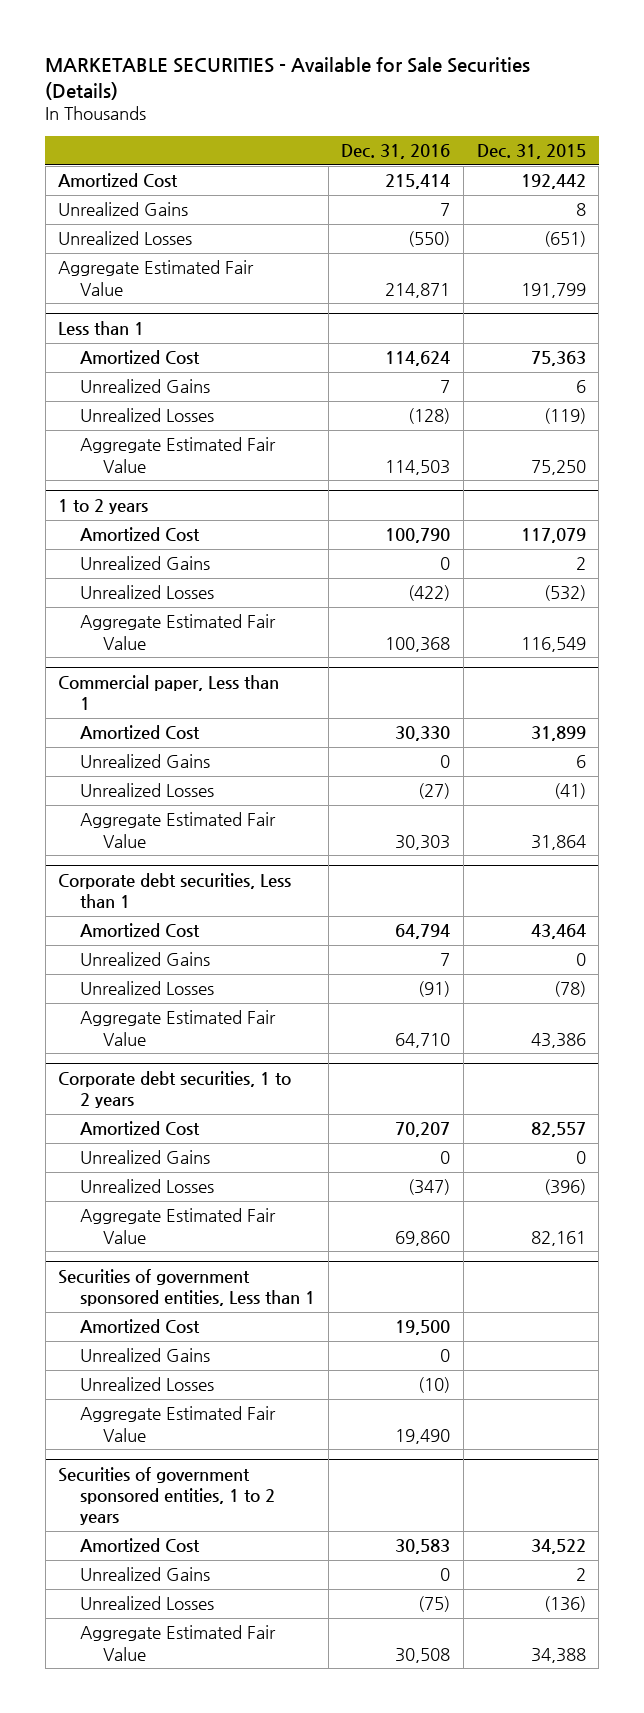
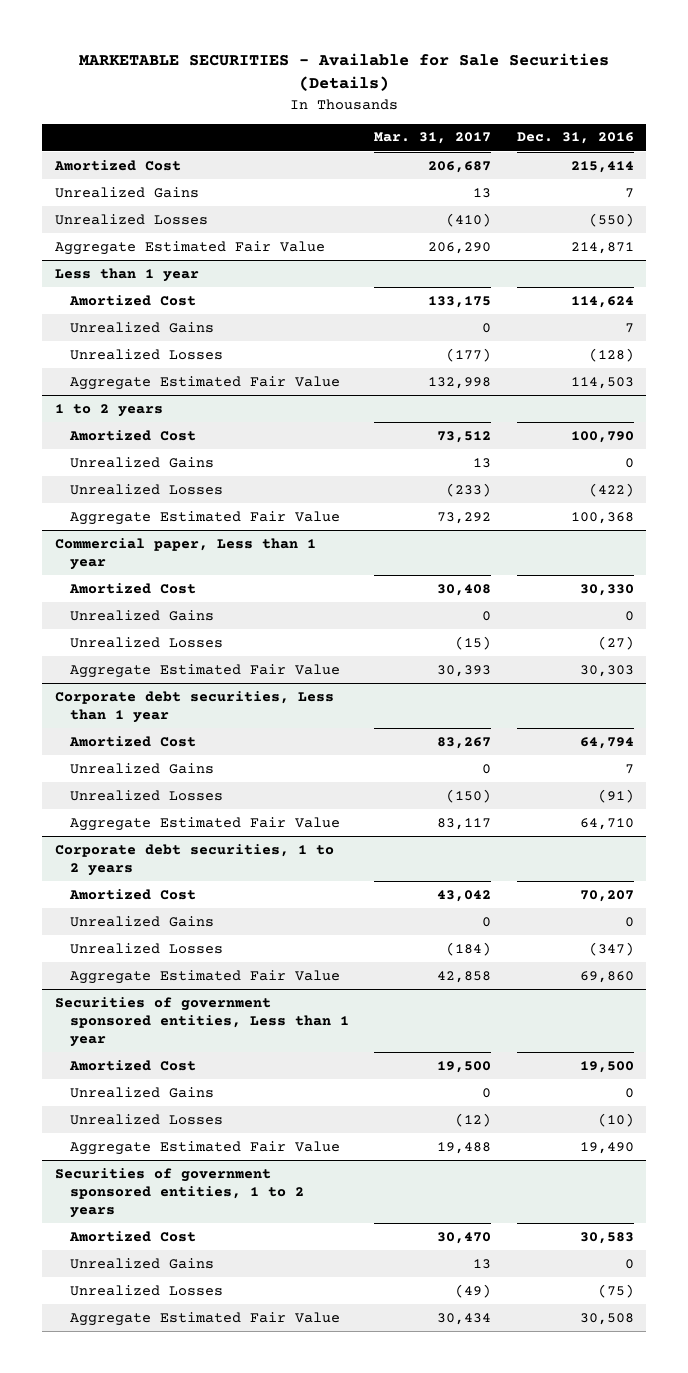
[476,144,586,160] Dec. 31, 2015 -> none
none -> [374,132,492,145] Mar. 31, 2017
[58,320,145,335] Less than 1 -> [54,267,199,282] Less than 1 year
[58,674,280,711] Commercial paper, Less than 1 -> [54,537,316,570] Commercial paper, Less than 1 year
[58,872,292,909] Corporate debt securities, Less than 1 -> [54,690,334,723] Corporate debt securities, Less than 1 year
[58,1268,316,1307] Securities of government sponsored entities, Less than 1 -> [54,996,349,1048] Securities of government sponsored entities, Less than 1 year

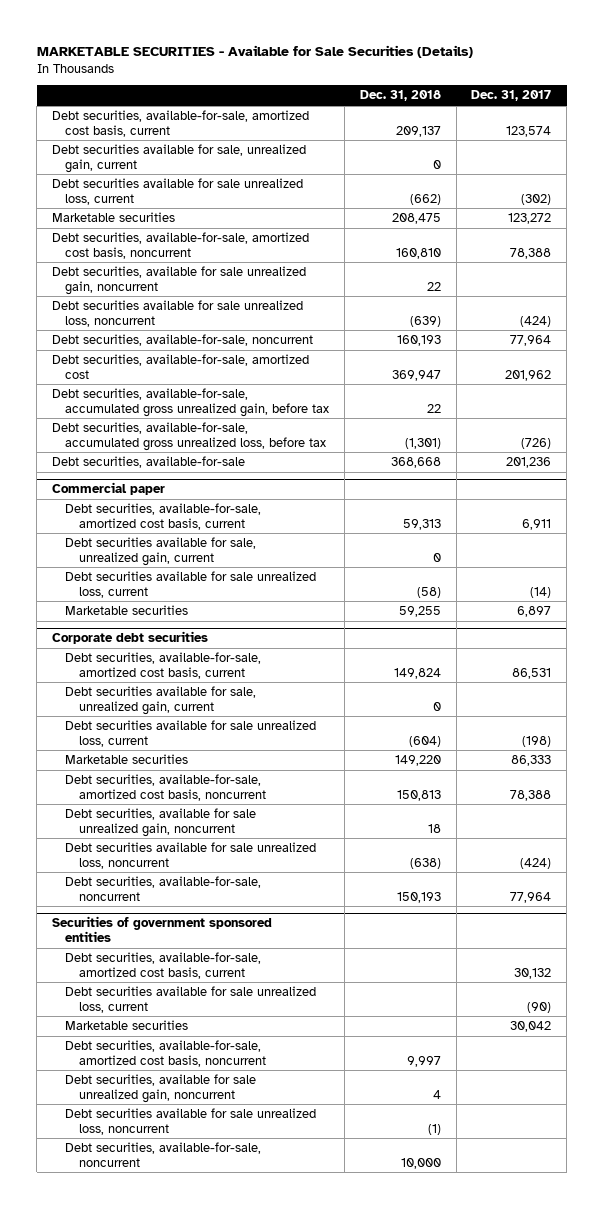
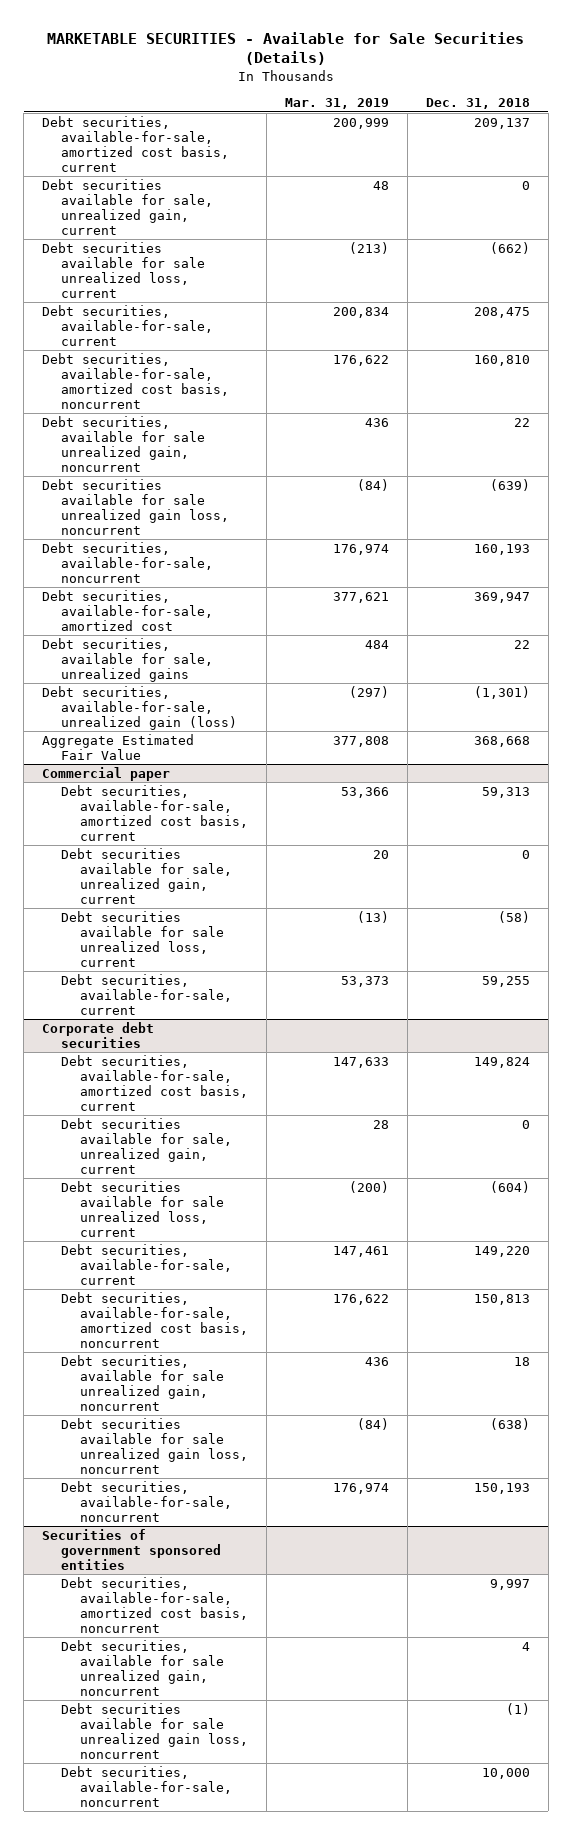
[471,90,552,102] Dec. 31, 2017 -> none
none -> [284,98,389,110] Mar. 31, 2019
[51,212,175,223] Marketable securities -> [42,304,213,346] Debt securities, available-for-sale, current
[51,300,303,327] Debt securities available for sale unrealized loss, noncurrent -> [42,478,229,535] Debt securities available for sale unrealized gain loss, noncurrent
[51,388,330,417] Debt securities, available-for-sale, accumulated gross unrealized gain, before tax -> [42,637,213,682] Debt securities, available for sale, unrealized gains
[51,422,327,451] Debt securities, available-for-sale, accumulated gross unrealized loss, before tax -> [42,685,237,730] Debt securities, available-for-sale, unrealized gain (loss)
[51,456,245,469] Debt securities, available-for-sale -> [42,733,195,760] Aggregate Estimated Fair Value
[65,605,189,616] Marketable securities -> [60,973,232,1015] Debt securities, available-for-sale, current
[65,754,189,765] Marketable securities -> [60,1243,232,1285] Debt securities, available-for-sale, current
[65,842,317,869] Debt securities available for sale unrealized loss, noncurrent -> [60,1417,248,1474] Debt securities available for sale unrealized gain loss, noncurrent
[65,952,262,979] Debt securities, available-for-sale, amortized cost basis, current -> none
[65,986,317,1013] Debt securities available for sale unrealized loss, current -> none
[65,1020,189,1031] Marketable securities -> none
[65,1108,317,1135] Debt securities available for sale unrealized loss, noncurrent -> [60,1702,248,1759] Debt securities available for sale unrealized gain loss, noncurrent

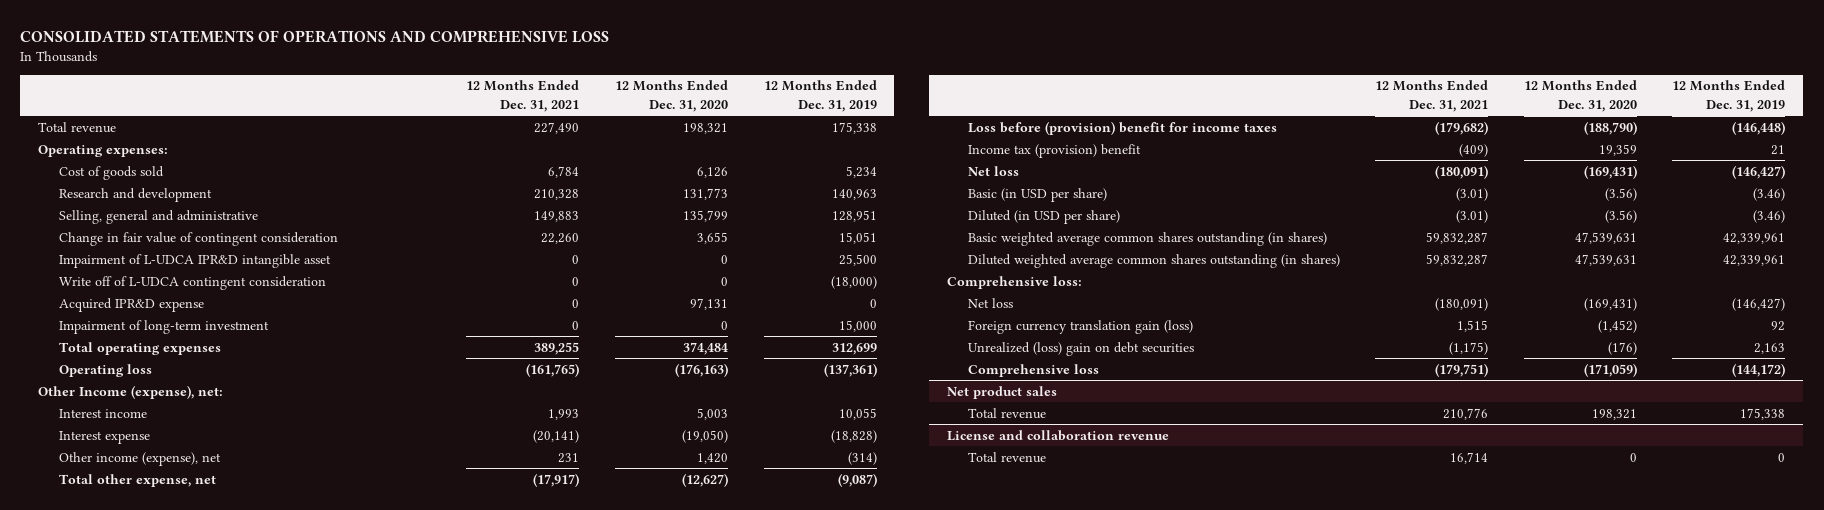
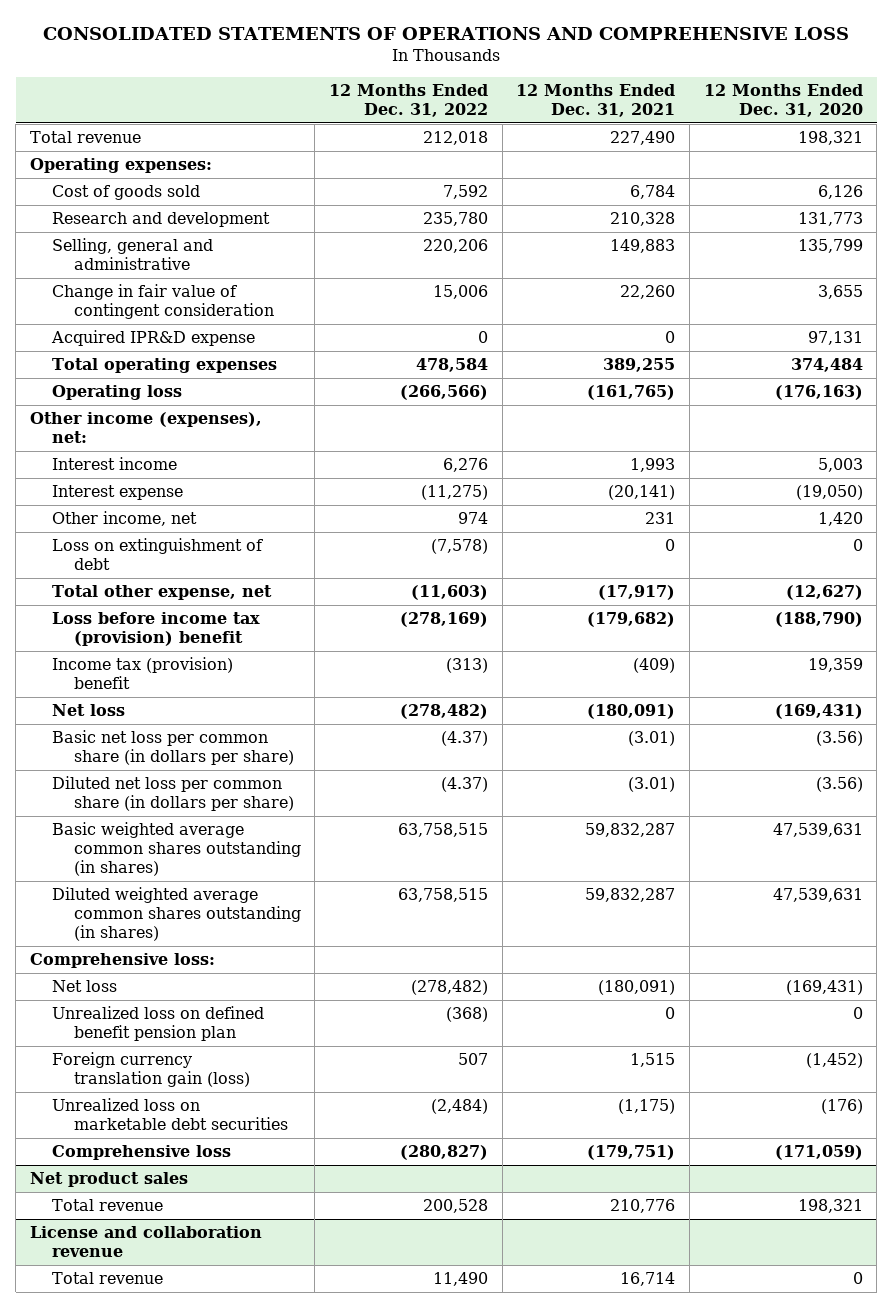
[763,80,877,112] 12 Months Ended Dec. 31, 2019 -> none
none -> [329,83,489,117] 12 Months Ended Dec. 31, 2022
[58,253,331,268] Impairment of L-UDCA IPR&D intangible asset -> none
[58,275,326,290] Write off of L-UDCA contingent consideration -> none
[58,319,269,334] Impairment of long-term investment -> none
[38,384,224,399] Other Income (expense), net: -> [30,412,263,444] Other income (expenses), net:
[58,451,221,466] Other income (expense), net -> [51,511,197,527] Other income, net
none -> [51,538,263,571] Loss on extinguishment of debt
[967,120,1277,135] Loss before (provision) benefit for income taxes -> [51,612,260,647] Loss before income tax (provision) benefit
[967,187,1107,202] Basic (in USD per share) -> [51,730,294,766] Basic net loss per common share (in dollars per share)
[967,209,1120,224] Diluted (in USD per share) -> [51,776,294,812] Diluted net loss per common share (in dollars per share)
none -> [51,1006,264,1042] Unrealized loss on defined benefit pension plan
[967,341,1194,356] Unrealized (loss) gain on debt securities -> [51,1098,288,1131] Unrealized loss on marketable debt securities

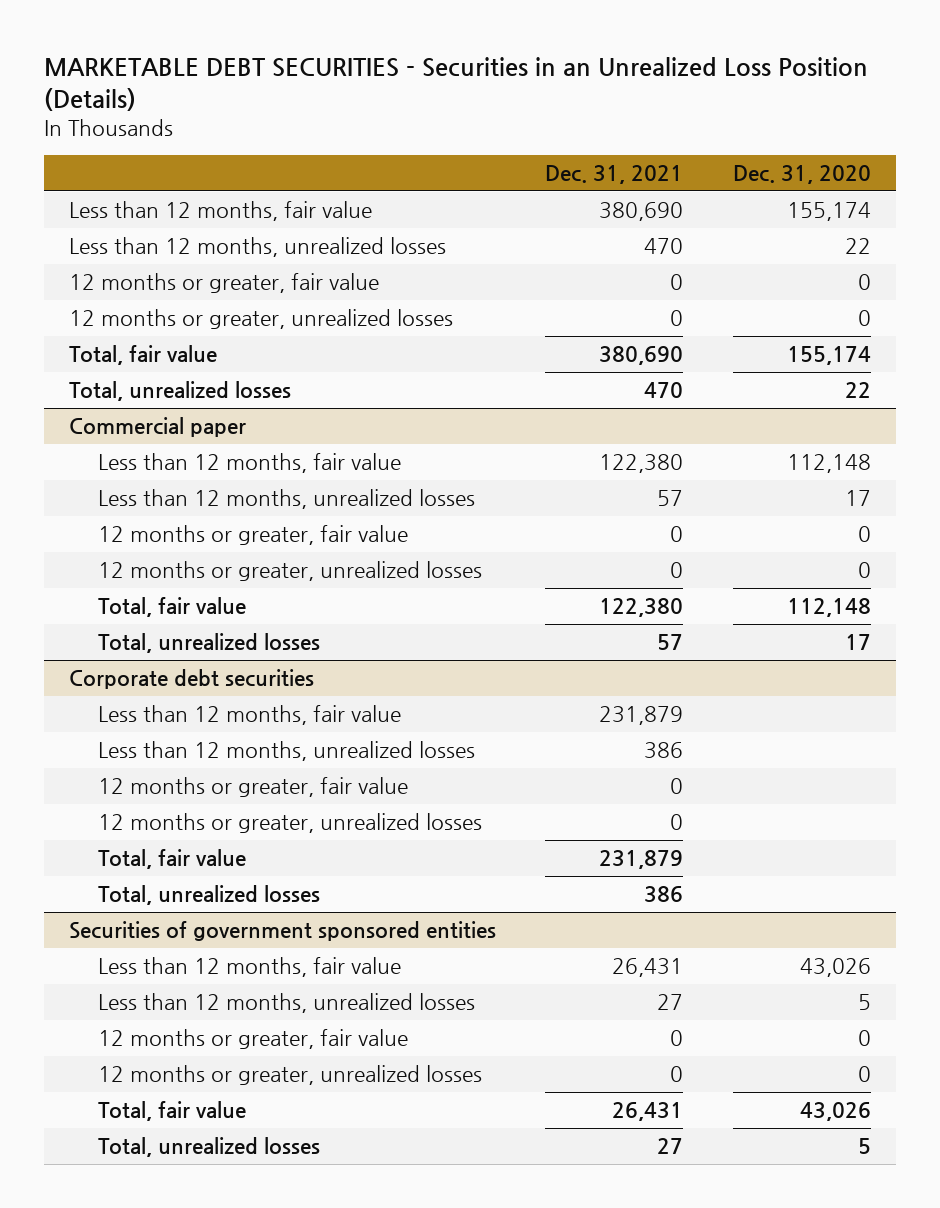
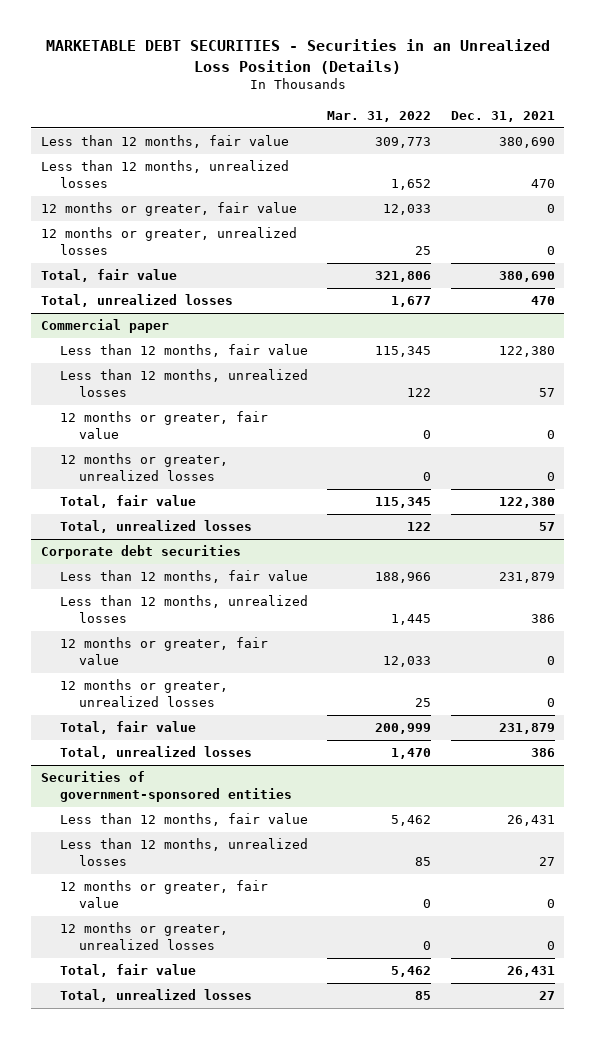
[733,165,872,185] Dec. 31, 2020 -> none
none -> [327,110,432,122] Mar. 31, 2022
[68,920,496,941] Securities of government sponsored entities -> [40,771,292,802] Securities of government-sponsored entities

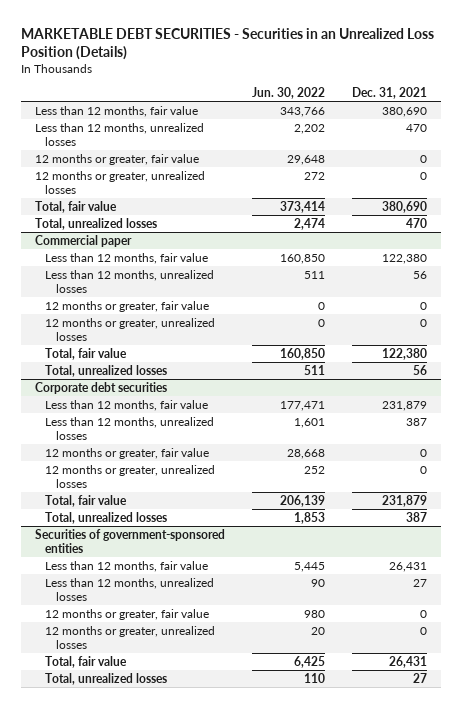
[327,110,432,122] Mar. 31, 2022 -> none
none -> [252,86,326,99] Jun. 30, 2022
[538,387,555,397] 57 -> [413,270,428,279] 56
[538,522,555,532] 57 -> [413,364,428,375] 56
[530,613,555,623] 386 -> [406,417,428,426] 387
[530,748,555,758] 386 -> [406,511,428,522] 387

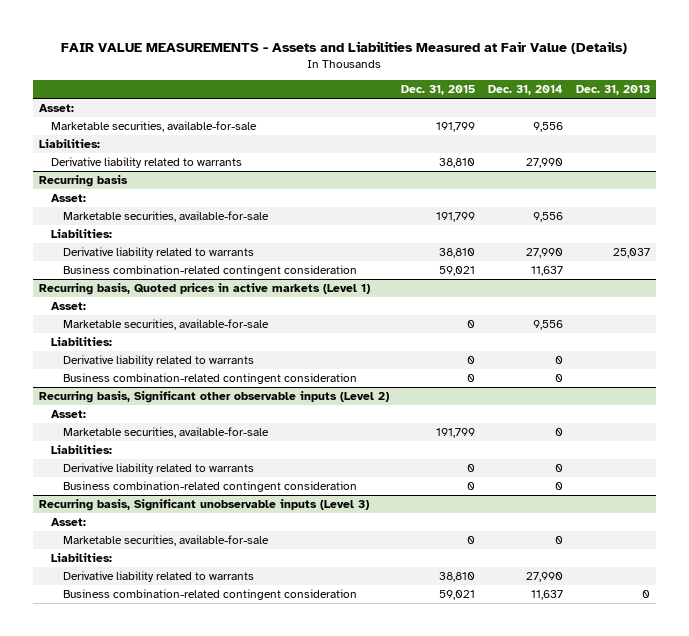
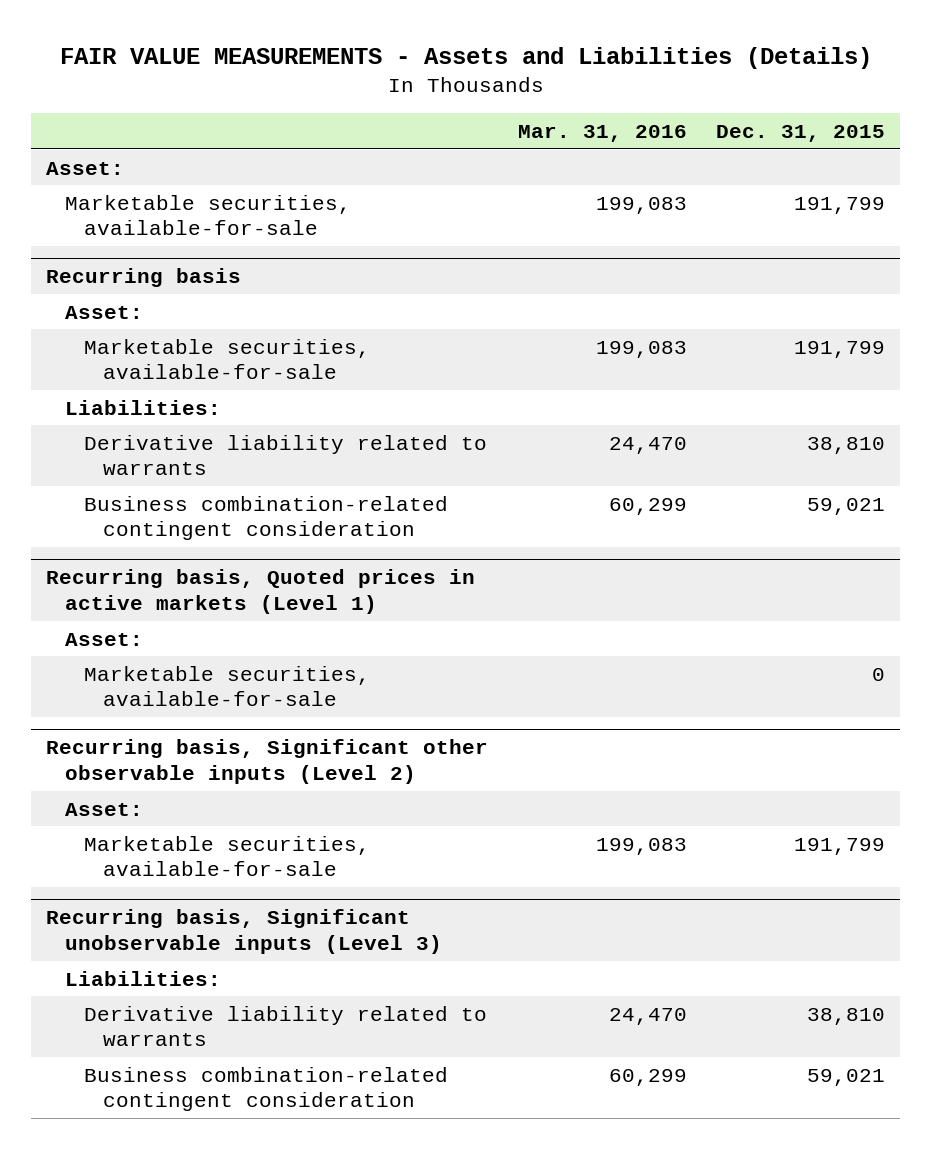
[61,40,628,54] FAIR VALUE MEASUREMENTS - Assets and Liabilities Measured at Fair Value (Details) -> [59,46,872,69] FAIR VALUE MEASUREMENTS - Assets and Liabilities (Details)
[488,85,564,96] Dec. 31, 2014 -> none
[575,85,650,96] Dec. 31, 2013 -> none
none -> [517,124,687,142] Mar. 31, 2016
[38,139,100,149] Liabilities: -> none
[50,157,242,169] Derivative liability related to warrants -> none
[50,337,112,347] Liabilities: -> none
[62,355,254,367] Derivative liability related to warrants -> none
[62,373,357,385] Business combination-related contingent consideration -> none
[50,445,112,455] Liabilities: -> none
[62,463,254,475] Derivative liability related to warrants -> none
[62,481,357,493] Business combination-related contingent consideration -> none
[50,518,86,527] Asset: -> none
[62,535,269,547] Marketable securities, available-for-sale -> none

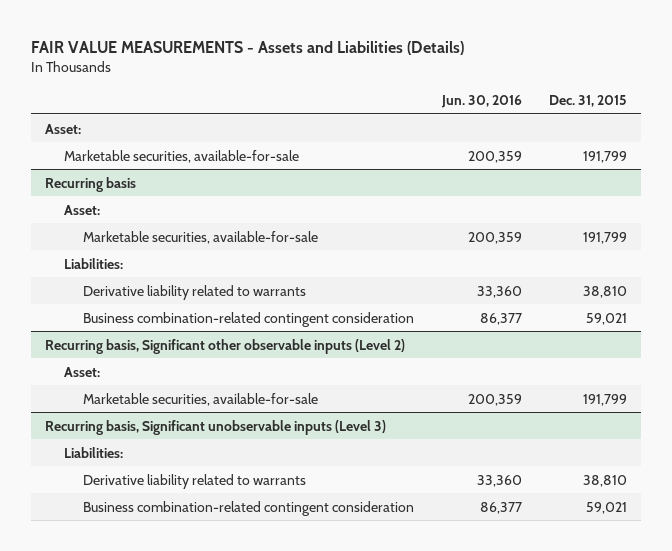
[517,124,687,142] Mar. 31, 2016 -> none
none -> [440,94,522,108] Jun. 30, 2016
[46,569,476,615] Recurring basis, Quoted prices in active markets (Level 1) -> none
[64,632,143,646] Asset: -> none
[83,665,370,707] Marketable securities, available-for-sale -> none

